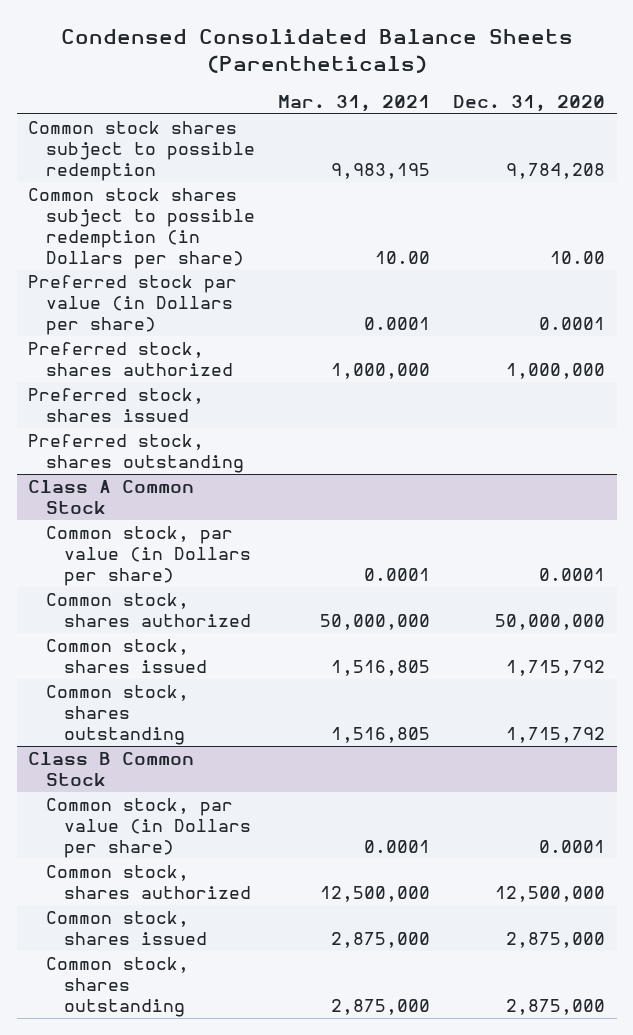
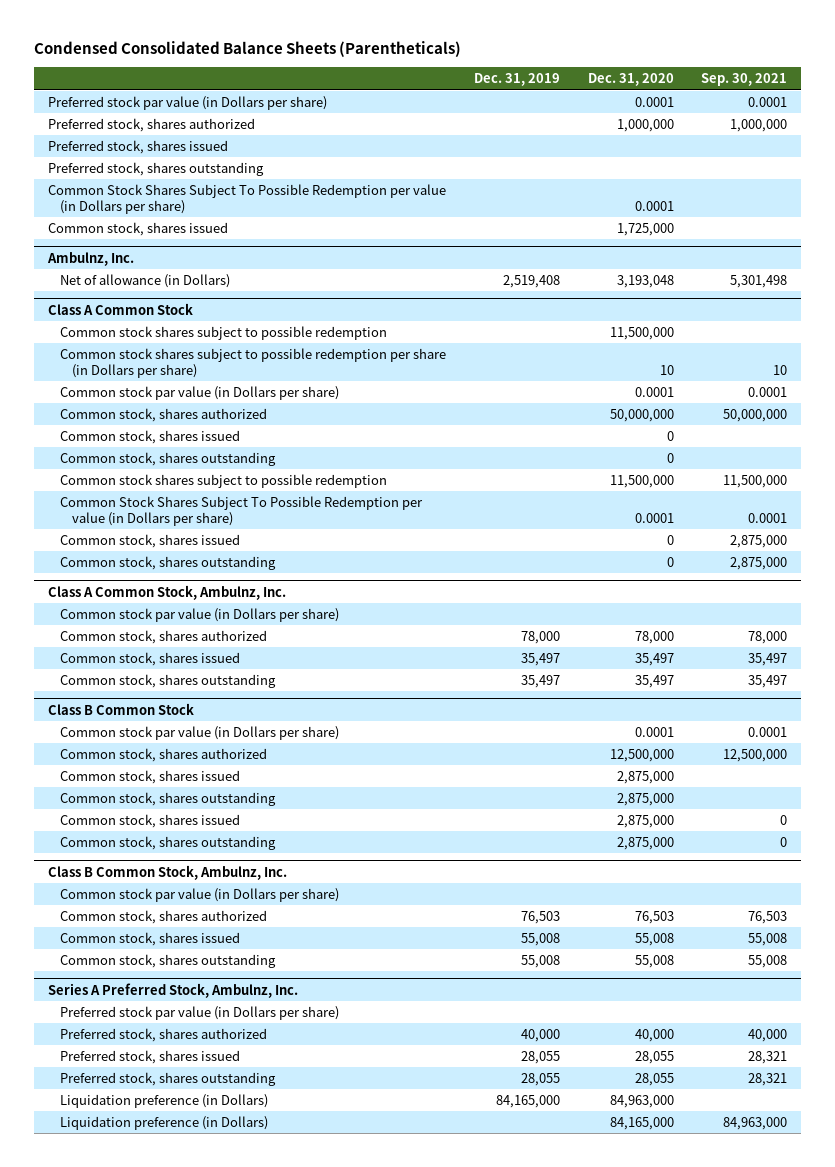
[278,94,431,112] Mar. 31, 2021 -> none
none -> [473,73,560,87] Dec. 31, 2019
none -> [701,73,788,87] Sep. 30, 2021
[28,121,256,181] Common stock shares subject to possible redemption -> none
[28,188,256,269] Common stock shares subject to possible redemption (in Dollars per share) -> none
none -> [47,184,446,214] Common Stock Shares Subject To Possible Redemption per value (in Dollars per share)
none -> [47,222,228,237] Common stock, shares issued
none -> [46,251,134,266] Ambulnz, Inc.
none -> [60,274,231,289] Net of allowance (in Dollars)
none -> [60,326,388,341] Common stock shares subject to possible redemption
none -> [60,348,447,378] Common stock shares subject to possible redemption per share (in Dollars per share)
[46,526,252,586] Common stock, par value (in Dollars per share) -> [60,386,340,401] Common stock par value (in Dollars per share)
[506,660,606,677] 1,715,792 -> [666,431,674,442] 0
[506,726,606,743] 1,715,792 -> [666,453,674,464] 0
none -> [60,474,388,489] Common stock shares subject to possible redemption
none -> [60,496,424,526] Common Stock Shares Subject To Possible Redemption per value (in Dollars per share)
none -> [60,534,241,549] Common stock, shares issued
none -> [60,556,277,571] Common stock, shares outstanding
none -> [47,584,286,600] Class A Common Stock, Ambulnz, Inc.
none -> [60,608,340,623] Common stock par value (in Dollars per share)
none -> [60,630,268,645] Common stock, shares authorized
none -> [60,652,241,667] Common stock, shares issued
none -> [60,674,277,689] Common stock, shares outstanding
[46,798,252,858] Common stock, par value (in Dollars per share) -> [60,726,340,741] Common stock par value (in Dollars per share)
none -> [60,814,241,829] Common stock, shares issued
none -> [60,836,277,851] Common stock, shares outstanding
none -> [47,864,287,880] Class B Common Stock, Ambulnz, Inc.
none -> [60,888,340,903] Common stock par value (in Dollars per share)
none -> [60,910,268,925] Common stock, shares authorized
none -> [60,932,241,947] Common stock, shares issued
none -> [60,954,277,969] Common stock, shares outstanding
none -> [47,982,298,998] Series A Preferred Stock, Ambulnz, Inc.
none -> [60,1006,340,1021] Preferred stock par value (in Dollars per share)
none -> [60,1028,268,1043] Preferred stock, shares authorized
none -> [60,1050,241,1065] Preferred stock, shares issued
none -> [60,1072,277,1087] Preferred stock, shares outstanding
none -> [60,1094,269,1109] Liquidation preference (in Dollars)
none -> [60,1116,269,1131] Liquidation preference (in Dollars)

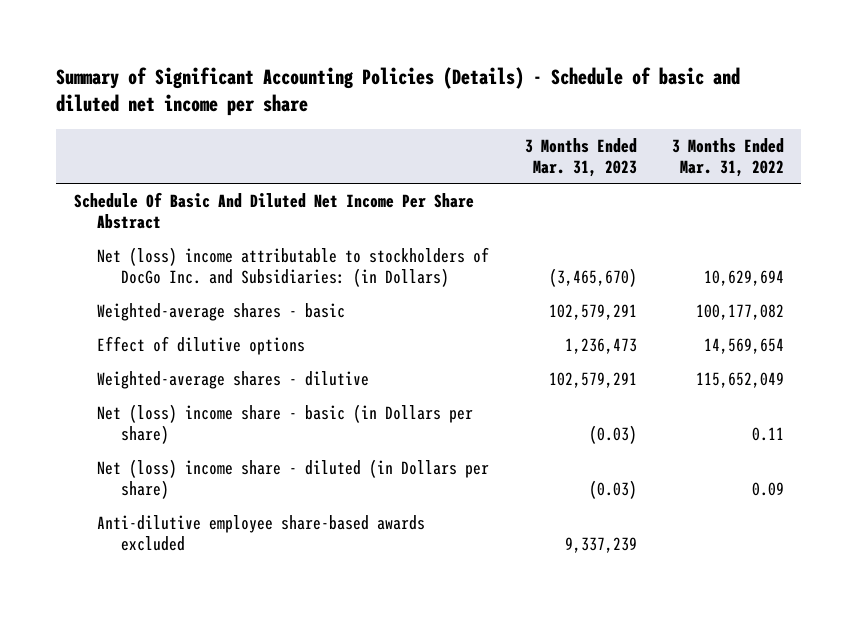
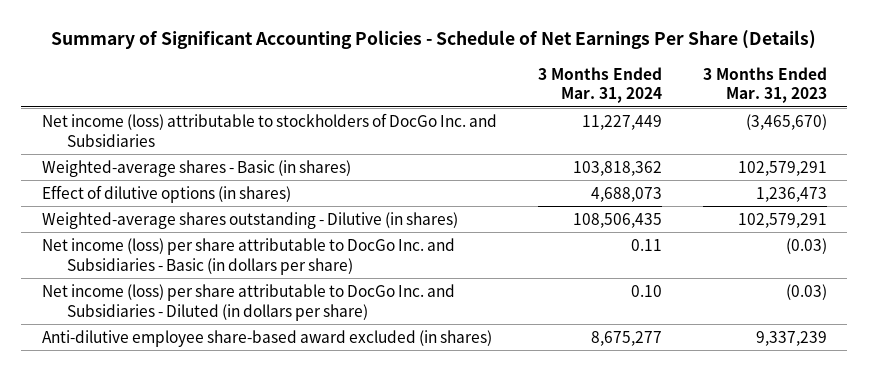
[56,66,741,116] Summary of Significant Accounting Policies (Details) - Schedule of basic and diluted net income per share -> [51,30,817,50] Summary of Significant Accounting Policies - Schedule of Net Earnings Per Share (Details)
[671,137,784,177] 3 Months Ended Mar. 31, 2022 -> none
none -> [537,66,662,104] 3 Months Ended Mar. 31, 2024
[73,191,474,230] Schedule Of Basic And Diluted Net Income Per Share Abstract -> none
[97,246,490,288] Net (loss) income attributable to stockholders of DocGo Inc. and Subsidiaries: (in Dollars) -> [41,112,497,147] Net income (loss) attributable to stockholders of DocGo Inc. and Subsidiaries
[97,302,346,321] Weighted-average shares - basic -> [41,159,351,177] Weighted-average shares - Basic (in shares)
[97,335,306,355] Effect of dilutive options -> [41,184,291,203] Effect of dilutive options (in shares)
[97,370,370,389] Weighted-average shares - dilutive -> [41,211,458,229] Weighted-average shares outstanding - Dilutive (in shares)
[97,403,474,445] Net (loss) income share - basic (in Dollars per share) -> [41,237,455,275] Net income (loss) per share attributable to DocGo Inc. and Subsidiaries - Basic (in dollars per share)
[97,458,490,500] Net (loss) income share - diluted (in Dollars per share) -> [41,283,455,321] Net income (loss) per share attributable to DocGo Inc. and Subsidiaries - Diluted (in dollars per share)
[97,514,426,552] Anti-dilutive employee share-based awards excluded -> [41,329,492,347] Anti-dilutive employee share-based award excluded (in shares)

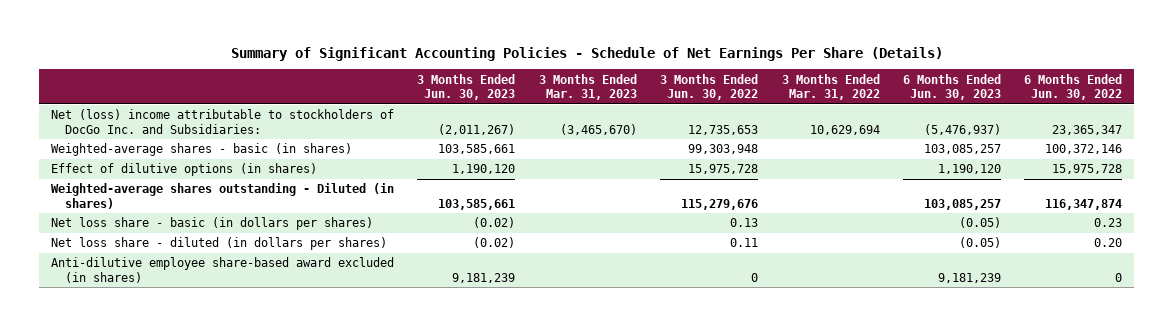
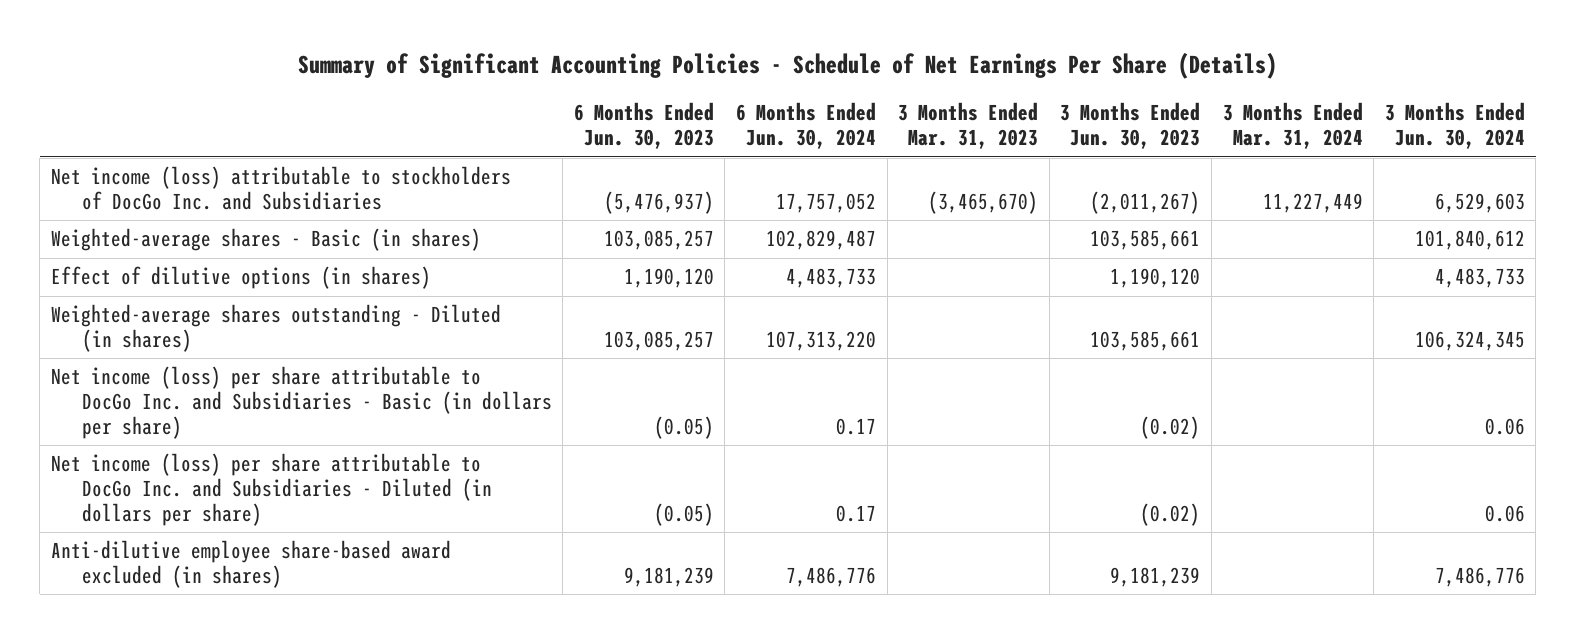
[660,73,759,100] 3 Months Ended Jun. 30, 2022 -> none
[781,73,880,100] 3 Months Ended Mar. 31, 2022 -> none
[1024,73,1123,100] 6 Months Ended Jun. 30, 2022 -> none
none -> [735,102,876,150] 6 Months Ended Jun. 30, 2024
none -> [1222,102,1363,150] 3 Months Ended Mar. 31, 2024
none -> [1384,102,1525,150] 3 Months Ended Jun. 30, 2024
[51,109,395,134] Net (loss) income attributable to stockholders of DocGo Inc. and Subsidiaries: -> [50,166,511,211] Net income (loss) attributable to stockholders of DocGo Inc. and Subsidiaries
[51,143,353,157] Weighted-average shares - basic (in shares) -> [50,228,481,252] Weighted-average shares - Basic (in shares)
[51,217,374,231] Net loss share - basic (in dollars per shares) -> [50,366,552,439] Net income (loss) per share attributable to DocGo Inc. and Subsidiaries - Basic (in dollars per share)
[51,237,388,251] Net loss share - diluted (in dollars per shares) -> [50,453,492,526] Net income (loss) per share attributable to DocGo Inc. and Subsidiaries - Diluted (in dollars per share)

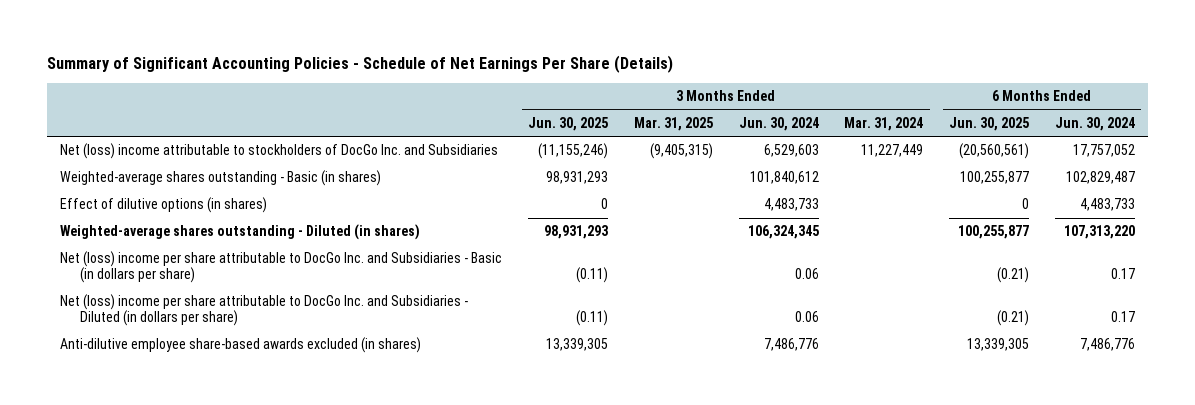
[573,102,714,150] 6 Months Ended Jun. 30, 2023 -> none
[898,102,1039,150] 3 Months Ended Mar. 31, 2023 -> none
[1060,102,1201,150] 3 Months Ended Jun. 30, 2023 -> none
none -> [528,116,609,131] Jun. 30, 2025
none -> [633,116,713,131] Mar. 31, 2025
none -> [949,116,1030,131] Jun. 30, 2025
[50,166,511,211] Net income (loss) attributable to stockholders of DocGo Inc. and Subsidiaries -> [60,143,499,160] Net (loss) income attributable to stockholders of DocGo Inc. and Subsidiaries
[50,228,481,252] Weighted-average shares - Basic (in shares) -> [60,170,382,187] Weighted-average shares outstanding - Basic (in shares)
[50,366,552,439] Net income (loss) per share attributable to DocGo Inc. and Subsidiaries - Basic (in dollars per share) -> [60,251,503,284] Net (loss) income per share attributable to DocGo Inc. and Subsidiaries - Basic (in dollars per share)
[50,453,492,526] Net income (loss) per share attributable to DocGo Inc. and Subsidiaries - Diluted (in dollars per share) -> [60,294,469,327] Net (loss) income per share attributable to DocGo Inc. and Subsidiaries - Diluted (in dollars per share)
[50,540,451,589] Anti-dilutive employee share-based award excluded (in shares) -> [60,337,422,354] Anti-dilutive employee share-based awards excluded (in shares)

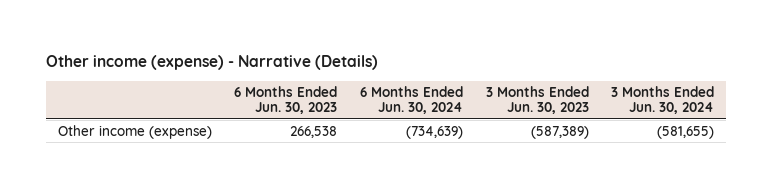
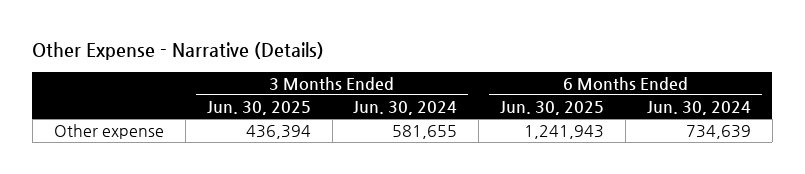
[46,55,379,71] Other income (expense) - Narrative (Details) -> [32,42,325,61] Other Expense - Narrative (Details)
[234,85,338,115] 6 Months Ended Jun. 30, 2023 -> none
[485,85,589,115] 3 Months Ended Jun. 30, 2023 -> none
none -> [206,100,311,115] Jun. 30, 2025
none -> [500,100,605,115] Jun. 30, 2025
[57,124,212,139] Other income (expense) -> [53,124,164,140] Other expense
[406,125,464,139] (734,639) -> [685,125,751,140] 734,639
[657,125,715,139] (581,655) -> [392,125,458,140] 581,655

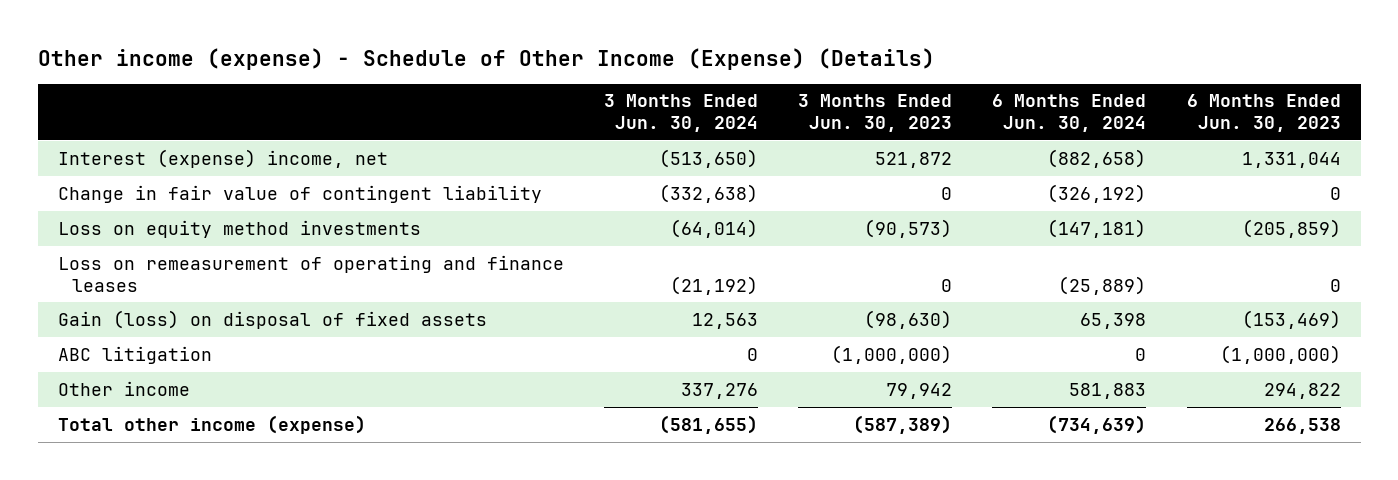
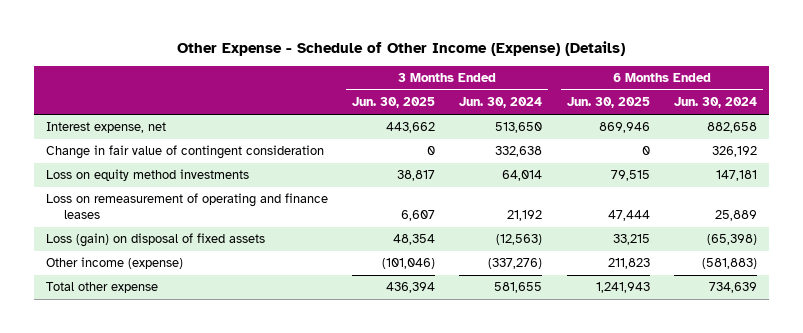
[37,47,935,70] Other income (expense) - Schedule of Other Income (Expense) (Details) -> [177,41,626,57] Other Expense - Schedule of Other Income (Expense) (Details)
[798,94,953,133] 3 Months Ended Jun. 30, 2023 -> none
[1186,94,1341,133] 6 Months Ended Jun. 30, 2023 -> none
none -> [352,97,436,109] Jun. 30, 2025
none -> [566,97,650,109] Jun. 30, 2025
[57,345,212,364] ABC litigation -> none
[57,148,388,168] Interest (expense) income, net -> [45,122,166,134] Interest expense, net
[659,148,759,168] (513,650) -> [495,122,543,134] 513,650
[1047,148,1147,168] (882,658) -> [706,122,757,134] 882,658
[57,184,542,203] Change in fair value of contingent liability -> [45,145,324,160] Change in fair value of contingent consideration
[659,183,759,203] (332,638) -> [495,146,543,158] 332,638
[1047,183,1147,203] (326,192) -> [711,146,757,158] 326,192
[670,218,759,238] (64,014) -> [502,170,543,182] 64,014
[1047,218,1147,238] (147,181) -> [715,170,757,182] 147,181
[670,275,759,295] (21,192) -> [507,210,543,222] 21,192
[1058,275,1147,295] (25,889) -> [714,210,757,222] 25,889
[57,309,487,329] Gain (loss) on disposal of fixed assets -> [45,233,265,248] Loss (gain) on disposal of fixed assets
[692,312,759,329] 12,563 -> [496,234,543,246] (12,563)
[1080,312,1147,329] 65,398 -> [706,234,757,246] (65,398)
[57,380,190,396] Other income -> [45,257,183,270] Other income (expense)
[681,382,759,399] 337,276 -> [488,258,543,270] (337,276)
[1069,382,1147,399] 581,883 -> [701,258,757,270] (581,883)
[57,414,366,434] Total other income (expense) -> [45,282,158,294] Total other expense
[659,414,759,434] (581,655) -> [494,282,543,294] 581,655
[1047,414,1147,434] (734,639) -> [708,282,757,294] 734,639

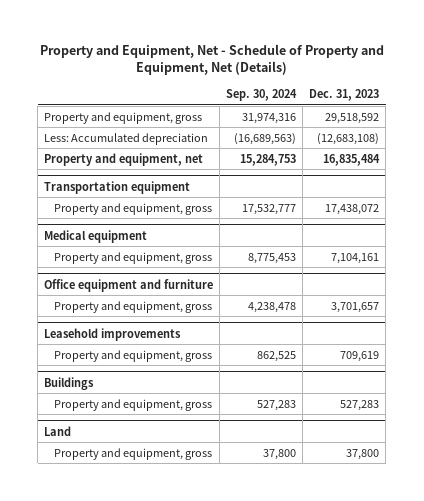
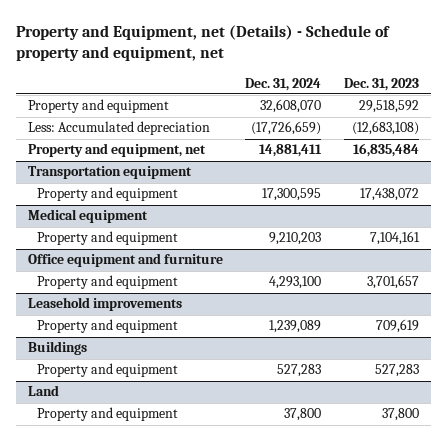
[39,43,384,76] Property and Equipment, Net - Schedule of Property and Equipment, Net (Details) -> [16,25,391,62] Property and Equipment, net (Details) - Schedule of property and equipment, net
[226,88,298,101] Sep. 30, 2024 -> none
none -> [245,77,322,91] Dec. 31, 2024
[44,111,203,124] Property and equipment, gross -> [27,99,169,114] Property and equipment
[53,202,212,215] Property and equipment, gross -> [37,187,179,202] Property and equipment
[53,251,212,264] Property and equipment, gross -> [37,231,179,246] Property and equipment
[53,300,212,313] Property and equipment, gross -> [37,275,179,290] Property and equipment
[53,349,212,362] Property and equipment, gross -> [37,319,179,334] Property and equipment
[53,398,212,411] Property and equipment, gross -> [37,363,179,378] Property and equipment
[53,447,212,460] Property and equipment, gross -> [37,407,179,422] Property and equipment

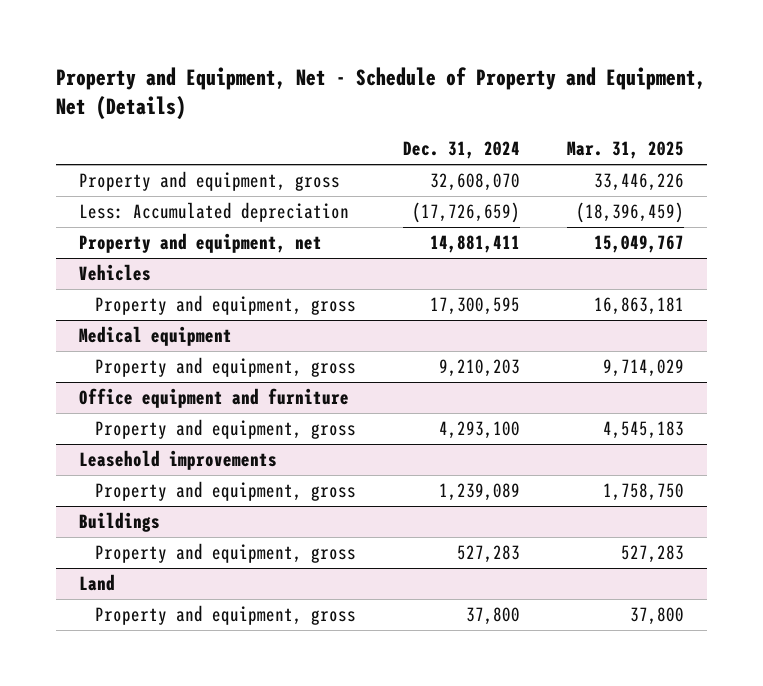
[16,25,391,62] Property and Equipment, net (Details) - Schedule of property and equipment, net -> [55,66,706,121] Property and Equipment, Net - Schedule of Property and Equipment, Net (Details)
[344,77,420,91] Dec. 31, 2023 -> none
none -> [566,141,684,160] Mar. 31, 2025
[27,99,169,114] Property and equipment -> [79,170,341,191] Property and equipment, gross
[27,166,192,180] Transportation equipment -> none
none -> [79,263,152,281] Vehicles
[37,187,179,202] Property and equipment -> [94,294,356,315] Property and equipment, gross
[37,231,179,246] Property and equipment -> [94,356,356,377] Property and equipment, gross
[37,275,179,290] Property and equipment -> [94,418,356,439] Property and equipment, gross
[37,319,179,334] Property and equipment -> [94,480,356,501] Property and equipment, gross
[37,363,179,378] Property and equipment -> [94,542,356,563] Property and equipment, gross
[37,407,179,422] Property and equipment -> [94,604,356,625] Property and equipment, gross

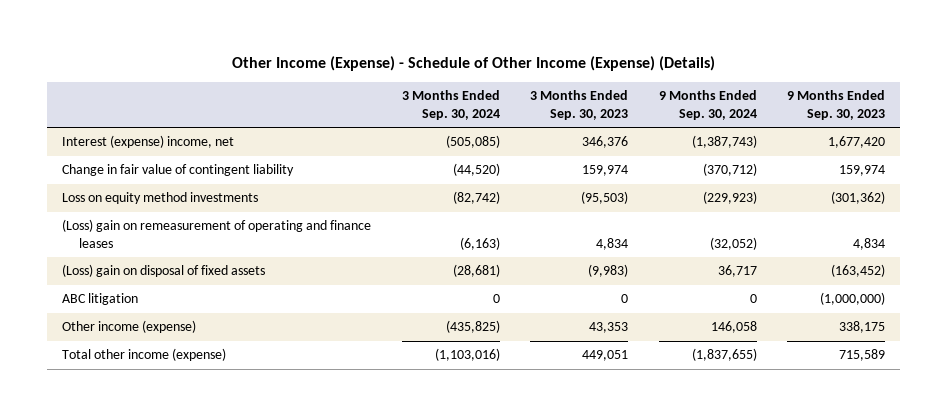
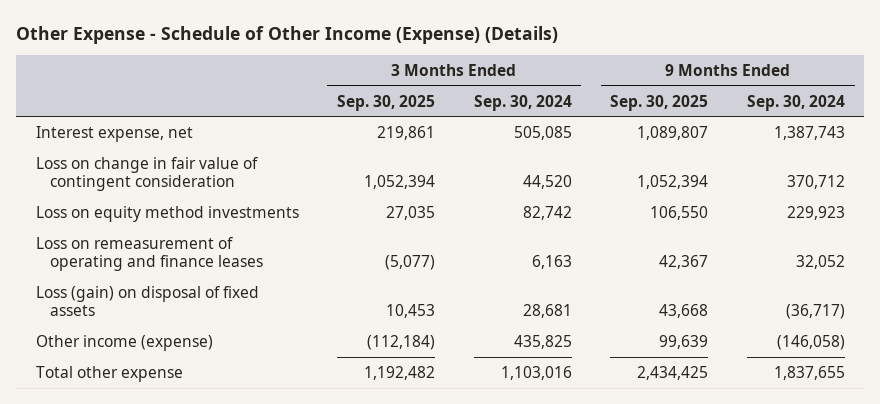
[231,56,715,72] Other Income (Expense) - Schedule of Other Income (Expense) (Details) -> [16,25,559,44] Other Expense - Schedule of Other Income (Expense) (Details)
[530,90,629,120] 3 Months Ended Sep. 30, 2023 -> none
[787,90,886,120] 9 Months Ended Sep. 30, 2023 -> none
none -> [337,94,436,111] Sep. 30, 2025
none -> [610,94,709,111] Sep. 30, 2025
[62,293,139,306] ABC litigation -> none
[62,135,235,149] Interest (expense) income, net -> [35,125,193,142] Interest expense, net
[445,135,500,149] (505,085) -> [513,125,572,140] 505,085
[691,135,757,149] (1,387,743) -> [773,125,845,140] 1,387,743
[62,164,295,177] Change in fair value of contingent liability -> [35,156,258,192] Loss on change in fair value of contingent consideration
[452,163,500,177] (44,520) -> [522,175,572,190] 44,520
[702,163,757,177] (370,712) -> [786,175,845,190] 370,712
[452,191,500,205] (82,742) -> [522,205,572,220] 82,742
[702,191,757,205] (229,923) -> [786,205,845,220] 229,923
[62,219,372,248] (Loss) gain on remeasurement of operating and finance leases -> [35,236,264,272] Loss on remeasurement of operating and finance leases
[459,236,500,250] (6,163) -> [531,255,572,270] 6,163
[709,236,757,250] (32,052) -> [795,255,845,270] 32,052
[62,264,266,278] (Loss) gain on disposal of fixed assets -> [35,285,259,317] Loss (gain) on disposal of fixed assets
[452,264,500,278] (28,681) -> [522,304,572,319] 28,681
[717,265,757,278] 36,717 -> [785,304,845,320] (36,717)
[445,320,500,334] (435,825) -> [513,334,572,349] 435,825
[710,321,757,334] 146,058 -> [776,334,845,350] (146,058)
[62,348,227,362] Total other income (expense) -> [35,365,183,382] Total other expense
[434,348,500,362] (1,103,016) -> [500,365,572,380] 1,103,016
[691,348,757,362] (1,837,655) -> [773,365,845,380] 1,837,655

